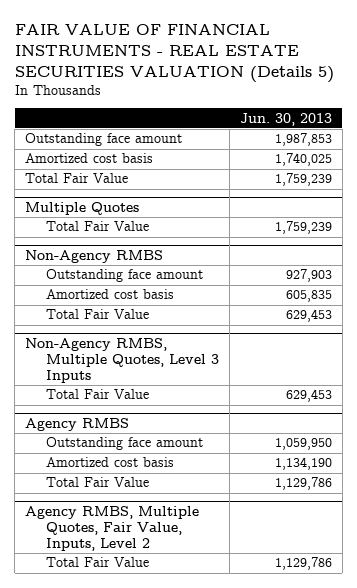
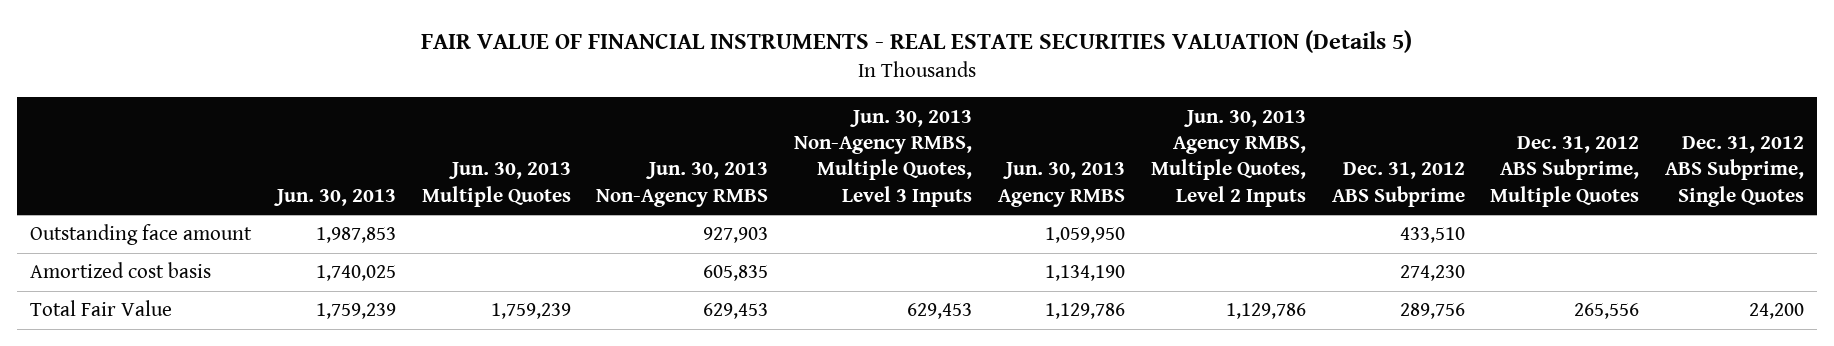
none -> [421,162,571,207] Jun. 30, 2013 Multiple Quotes
none -> [596,162,769,207] Jun. 30, 2013 Non-Agency RMBS
none -> [794,109,973,207] Jun. 30, 2013 Non-Agency RMBS, Multiple Quotes, Level 3 Inputs
none -> [998,162,1126,207] Jun. 30, 2013 Agency RMBS
none -> [1150,109,1306,207] Jun. 30, 2013 Agency RMBS, Multiple Quotes, Level 2 Inputs
none -> [1331,162,1465,207] Dec. 31, 2012 ABS Subprime
none -> [1490,136,1640,207] Dec. 31, 2012 ABS Subprime, Multiple Quotes
none -> [1665,136,1805,207] Dec. 31, 2012 ABS Subprime, Single Quotes
[24,201,139,215] Multiple Quotes -> none
[46,221,150,232] Total Fair Value -> none
[24,249,163,263] Non-Agency RMBS -> none
[46,269,204,283] Outstanding face amount -> none
[46,289,175,300] Amortized cost basis -> none
[46,309,150,320] Total Fair Value -> none
[24,337,220,383] Non-Agency RMBS, Multiple Quotes, Level 3 Inputs -> none
[46,389,150,400] Total Fair Value -> none
[24,417,129,431] Agency RMBS -> none
[46,437,204,451] Outstanding face amount -> none
[46,457,175,468] Amortized cost basis -> none
[46,477,150,488] Total Fair Value -> none
[24,505,199,551] Agency RMBS, Multiple Quotes, Fair Value, Inputs, Level 2 -> none
[46,557,150,568] Total Fair Value -> none

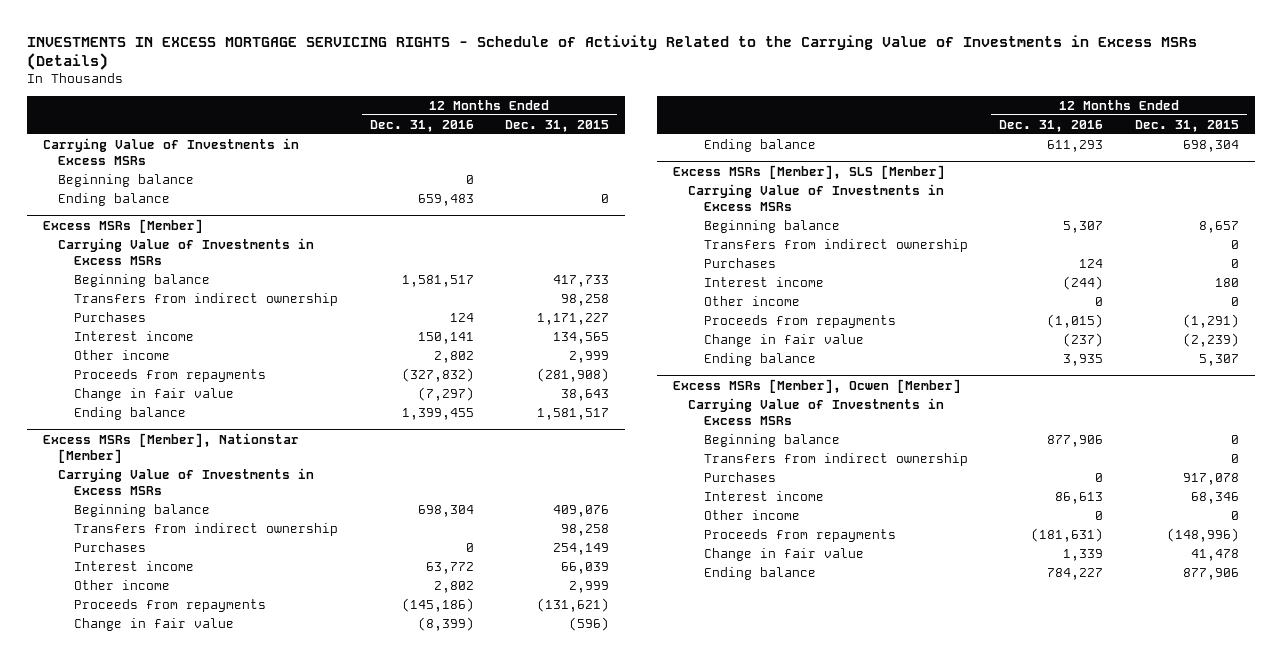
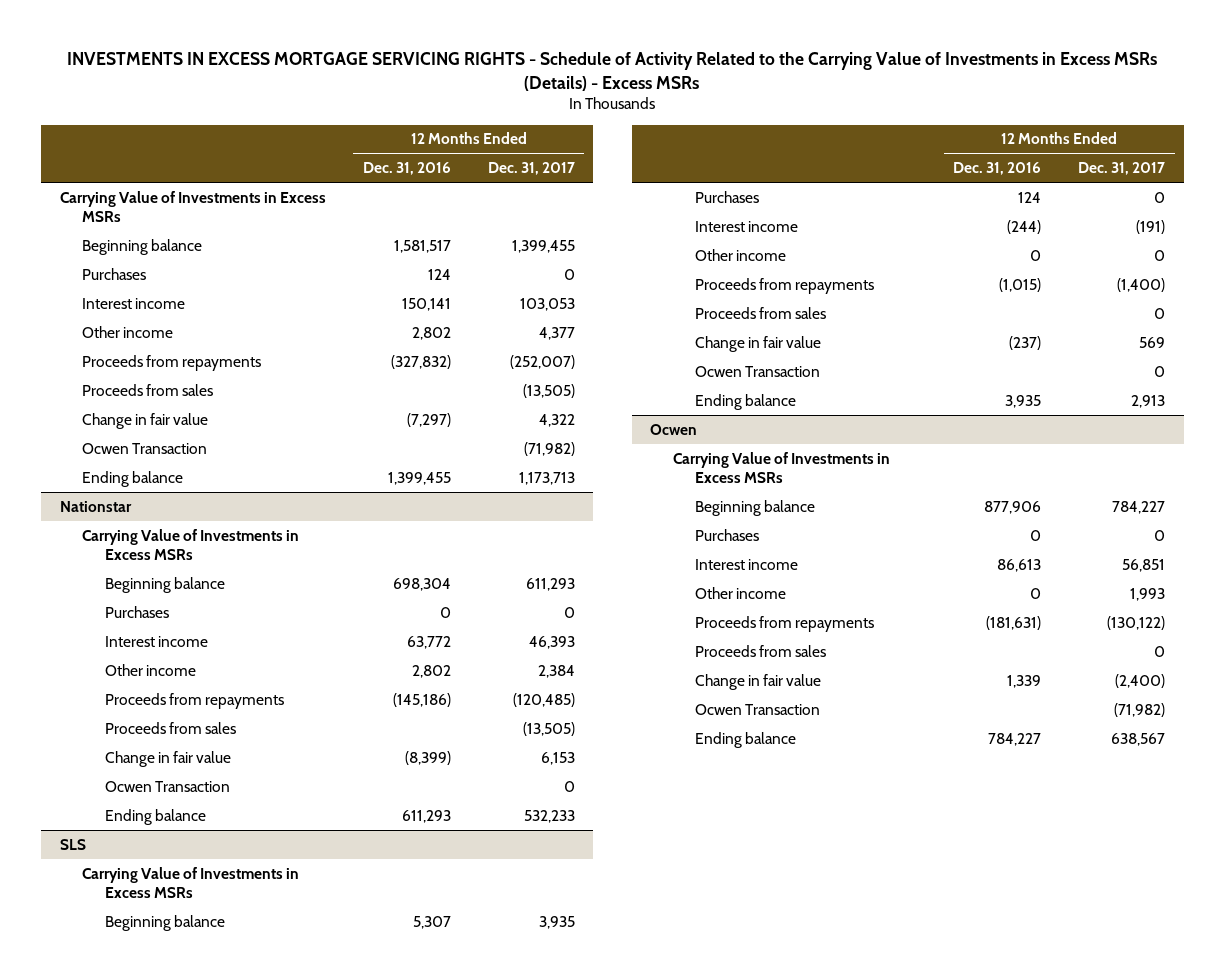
[27,34,1198,71] INVESTMENTS IN EXCESS MORTGAGE SERVICING RIGHTS - Schedule of Activity Related to the Carrying Value of Investments in Excess MSRs (Details) -> [67,51,1158,91] INVESTMENTS IN EXCESS MORTGAGE SERVICING RIGHTS - Schedule of Activity Related to the Carrying Value of Investments in Excess MSRs (Details) - Excess MSRs
[505,119,610,132] Dec. 31, 2015 -> none
none -> [487,162,575,176] Dec. 31, 2017
[58,173,195,187] Beginning balance -> none
[58,192,171,206] Ending balance -> none
[42,218,203,233] Excess MSRs [Member] -> none
[58,237,315,265] Carrying Value of Investments in Excess MSRs -> none
[73,292,338,306] Transfers from indirect ownership -> none
none -> [82,383,214,396] Proceeds from sales
none -> [82,442,208,454] Ocwen Transaction
[42,432,299,463] Excess MSRs [Member], Nationstar [Member] -> none
none -> [59,500,132,512] Nationstar
[73,522,338,536] Transfers from indirect ownership -> none
none -> [104,721,236,734] Proceeds from sales
none -> [104,780,230,792] Ocwen Transaction
[672,164,945,179] Excess MSRs [Member], SLS [Member] -> none
none -> [59,838,86,850] SLS
[703,238,968,252] Transfers from indirect ownership -> none
none -> [695,306,827,319] Proceeds from sales
none -> [695,365,821,377] Ocwen Transaction
[672,378,961,393] Excess MSRs [Member], Ocwen [Member] -> none
none -> [650,423,698,435] Ocwen
[703,452,968,466] Transfers from indirect ownership -> none
none -> [695,644,827,657] Proceeds from sales
none -> [695,703,821,715] Ocwen Transaction

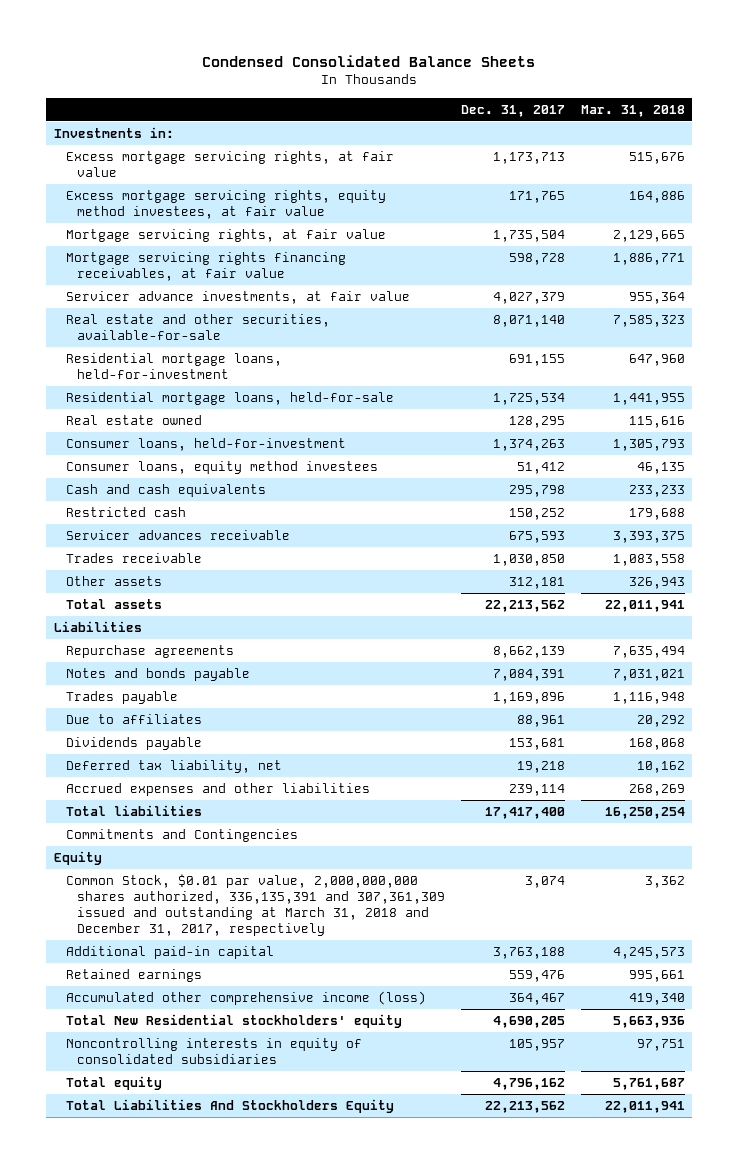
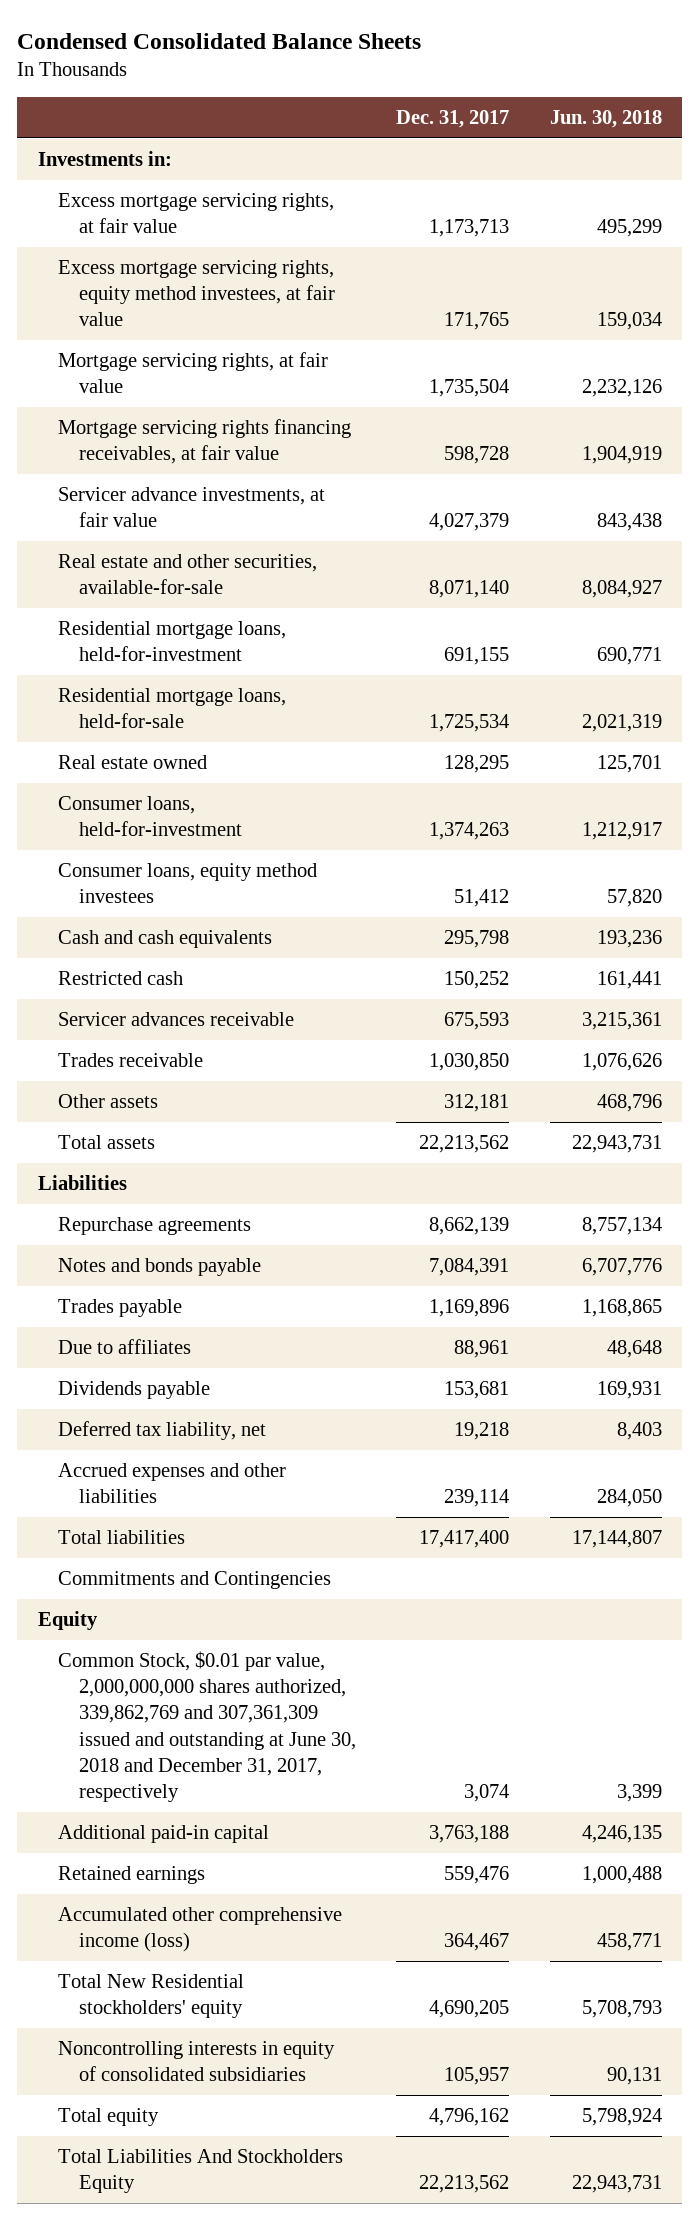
[580,104,685,117] Mar. 31, 2018 -> none
none -> [549,109,662,128] Jun. 30, 2018
[65,874,446,937] Common Stock, $0.01 par value, 2,000,000,000 shares authorized, 336,135,391 and 307,361,309 issued and outstanding at March 31, 2018 and December 31, 2017, respectively -> [58,1651,356,1802] Common Stock, $0.01 par value, 2,000,000,000 shares authorized, 339,862,769 and 307,361,309 issued and outstanding at June 30, 2018 and December 31, 2017, respectively

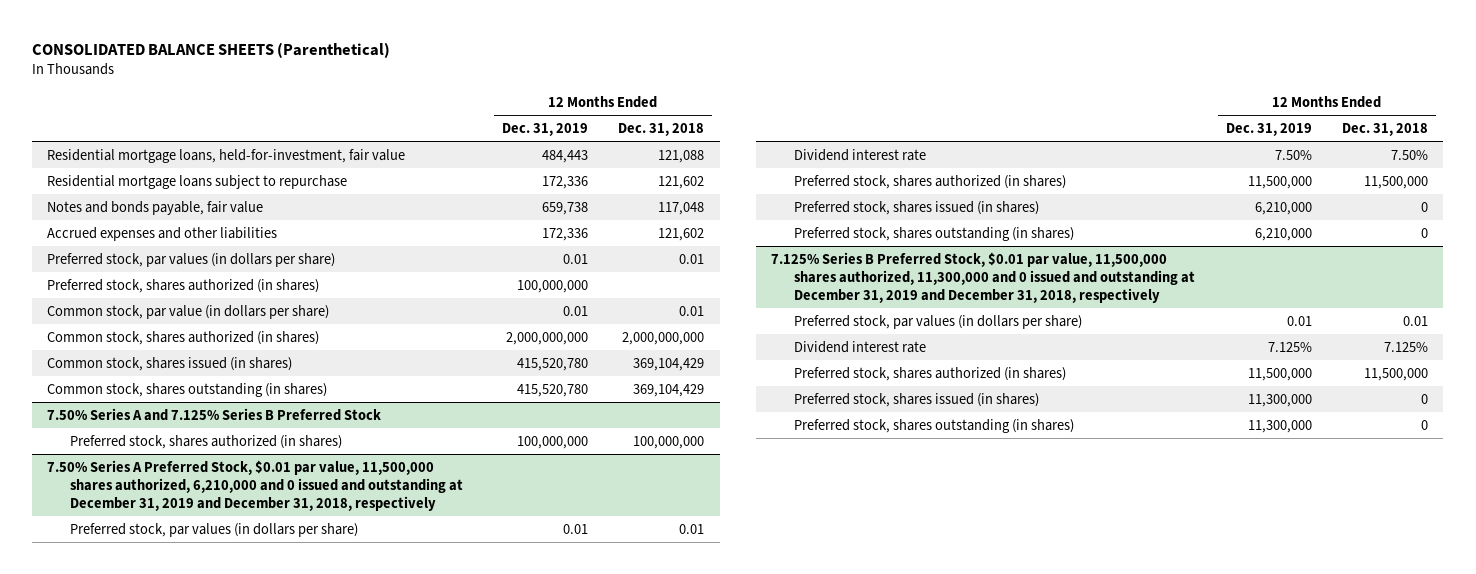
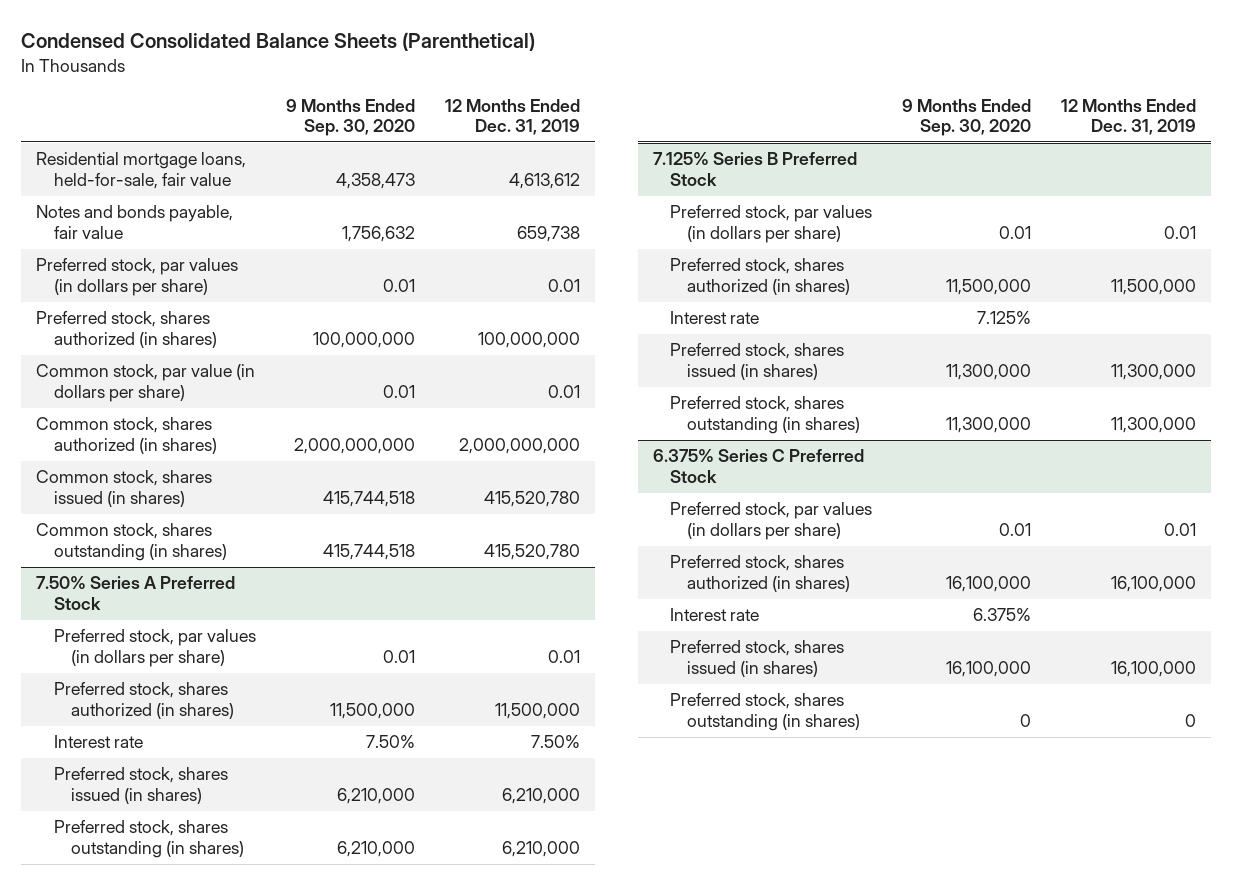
[32,41,391,58] CONSOLIDATED BALANCE SHEETS (Parenthetical) -> [21,32,536,52] Condensed Consolidated Balance Sheets (Parenthetical)
[618,122,705,136] Dec. 31, 2018 -> none
none -> [285,98,415,137] 9 Months Ended Sep. 30, 2020
[47,174,348,189] Residential mortgage loans subject to repurchase -> none
[47,148,406,163] Residential mortgage loans, held-for-investment, fair value -> [36,152,247,189] Residential mortgage loans, held-for-sale, fair value
[541,149,588,163] 484,443 -> [508,172,580,189] 4,613,612
[47,226,278,241] Accrued expenses and other liabilities -> none
[47,407,382,421] 7.50% Series A and 7.125% Series B Preferred Stock -> none
[70,434,343,449] Preferred stock, shares authorized (in shares) -> none
[47,459,464,511] 7.50% Series A Preferred Stock, $0.01 par value, 11,500,000 shares authorized, 6,210,000 and 0 issued and outstanding at December 31, 2019 and December 31, 2018, respectively -> [36,576,236,610] 7.50% Series A Preferred Stock
[794,148,927,161] Dividend interest rate -> none
none -> [53,735,143,749] Interest rate
[771,251,1196,303] 7.125% Series B Preferred Stock, $0.01 par value, 11,500,000 shares authorized, 11,300,000 and 0 issued and outstanding at December 31, 2019 and December 31, 2018, respectively -> [653,152,858,186] 7.125% Series B Preferred Stock
[794,340,927,353] Dividend interest rate -> none
none -> [670,311,760,325] Interest rate
none -> [653,449,865,483] 6.375% Series C Preferred Stock
none -> [670,502,873,540] Preferred stock, par values (in dollars per share)
none -> [670,555,851,592] Preferred stock, shares authorized (in shares)
none -> [670,608,760,622] Interest rate
none -> [670,640,845,677] Preferred stock, shares issued (in shares)
none -> [670,693,861,731] Preferred stock, shares outstanding (in shares)

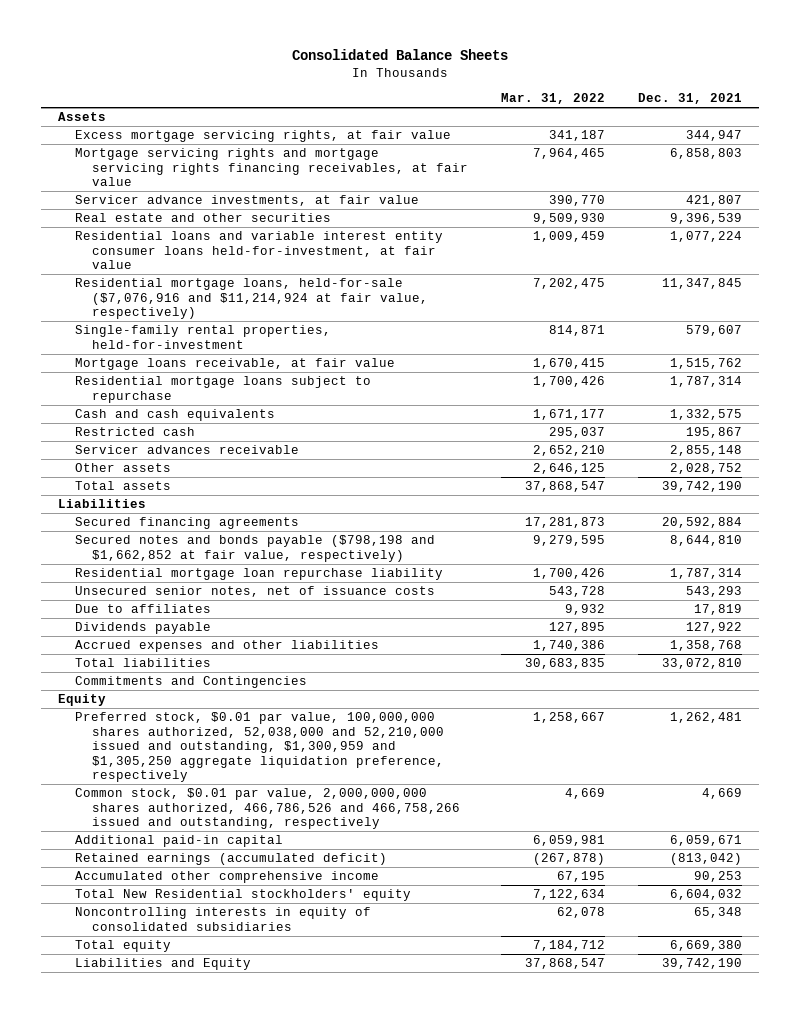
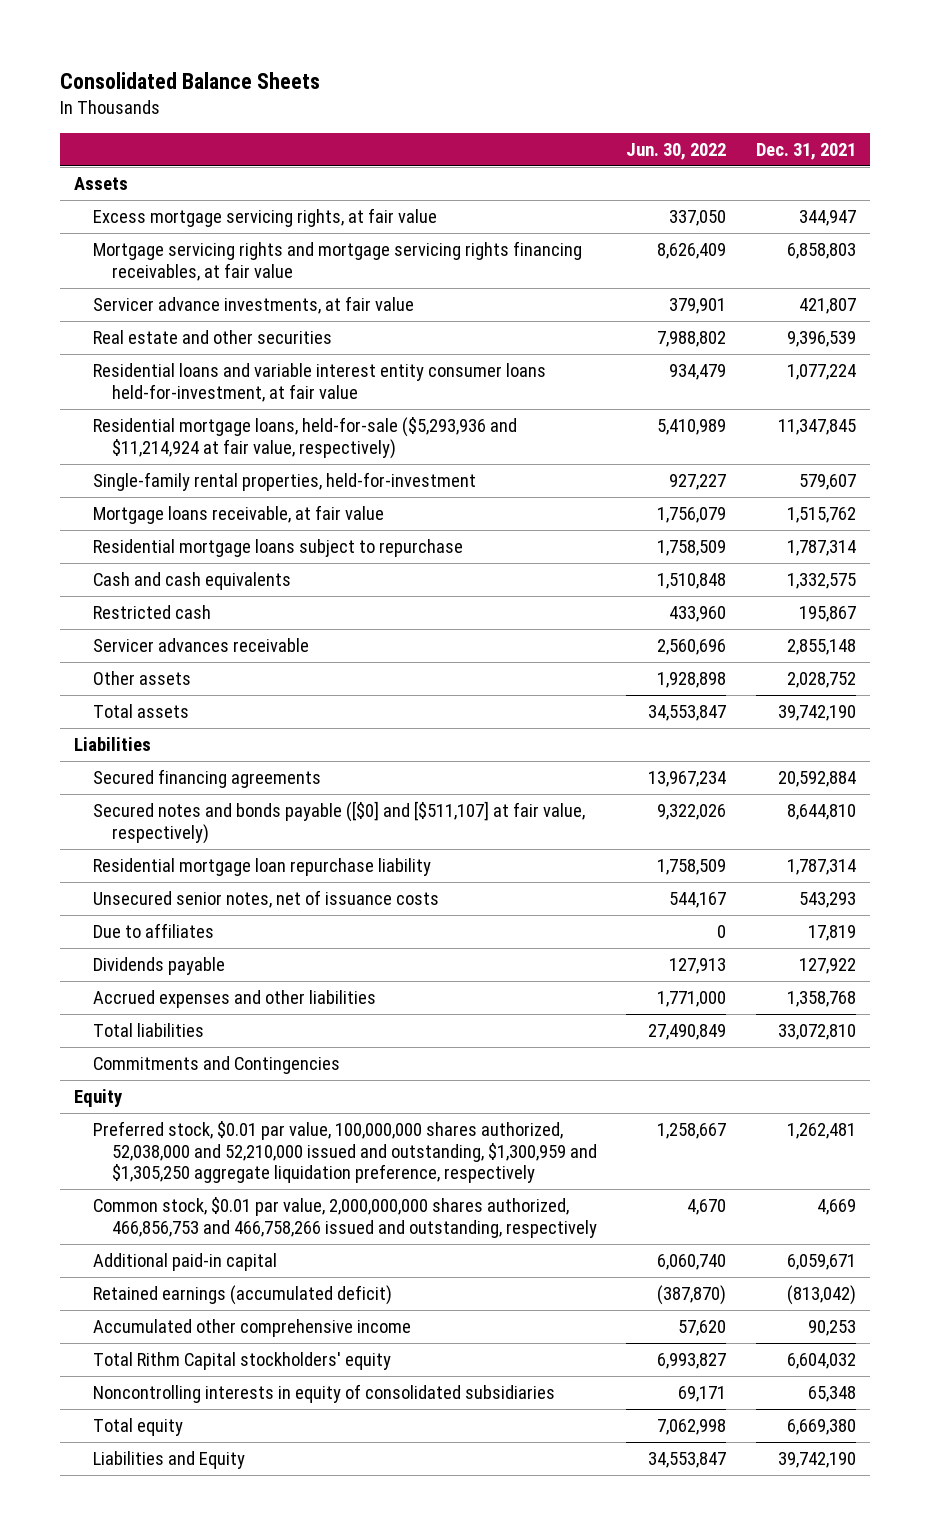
[500,93,605,105] Mar. 31, 2022 -> none
none -> [626,142,727,160] Jun. 30, 2022
[74,278,428,320] Residential mortgage loans, held-for-sale ($7,076,916 and $11,214,924 at fair value, respectively) -> [93,417,518,459] Residential mortgage loans, held-for-sale ($5,293,936 and $11,214,924 at fair value, respectively)
[74,535,435,562] Secured notes and bonds payable ($798,198 and $1,662,852 at fair value, respectively) -> [93,801,586,844] Secured notes and bonds payable ([$0] and [$511,107] at fair value, respectively)
[74,788,460,830] Common stock, $0.01 par value, 2,000,000,000 shares authorized, 466,786,526 and 466,758,266 issued and outstanding, respectively -> [93,1197,598,1238] Common stock, $0.01 par value, 2,000,000,000 shares authorized, 466,856,753 and 466,758,266 issued and outstanding, respectively
[74,889,411,902] Total New Residential stockholders' equity -> [93,1352,392,1371] Total Rithm Capital stockholders' equity

